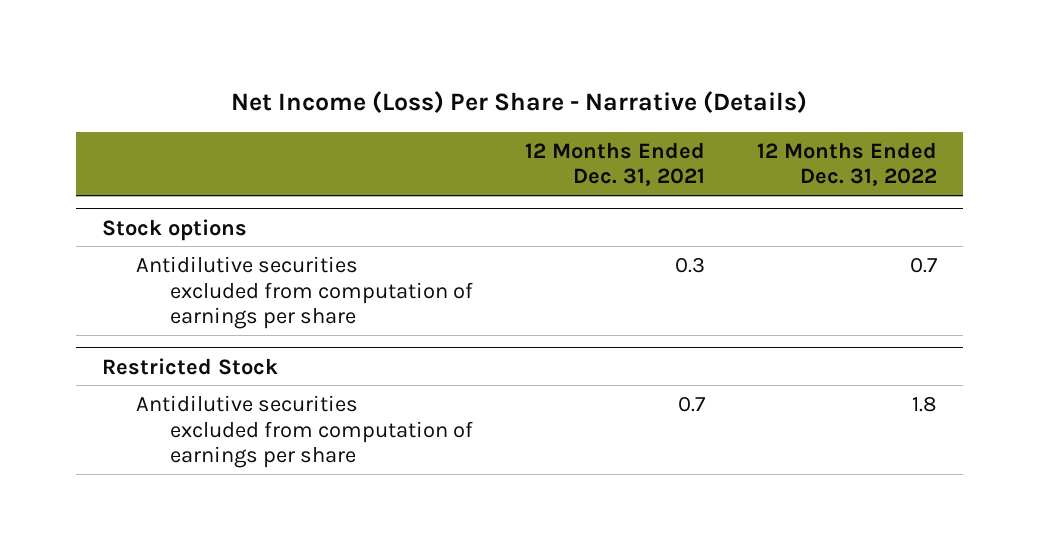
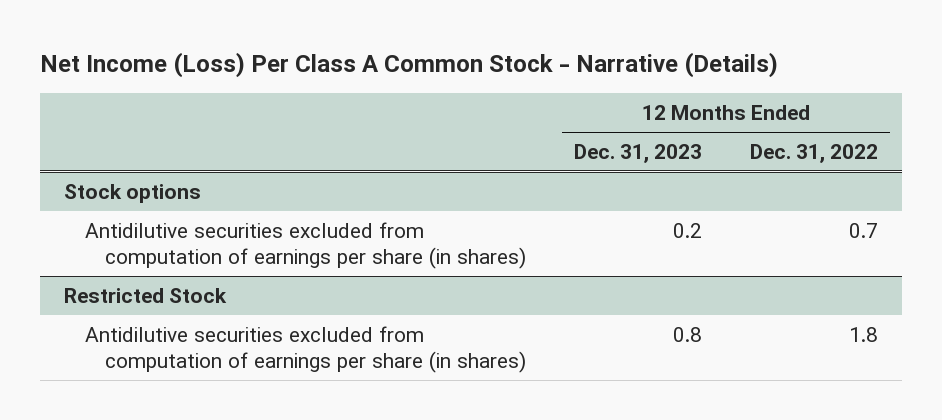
[231,90,808,113] Net Income (Loss) Per Share - Narrative (Details) -> [39,52,778,79] Net Income (Loss) Per Class A Common Stock - Narrative (Details)
[524,141,705,187] 12 Months Ended Dec. 31, 2021 -> none
none -> [574,144,703,164] Dec. 31, 2023
[135,255,473,330] Antidilutive securities excluded from computation of earnings per share -> [84,221,527,270] Antidilutive securities excluded from computation of earnings per share (in shares)
[135,394,473,469] Antidilutive securities excluded from computation of earnings per share -> [84,325,527,374] Antidilutive securities excluded from computation of earnings per share (in shares)

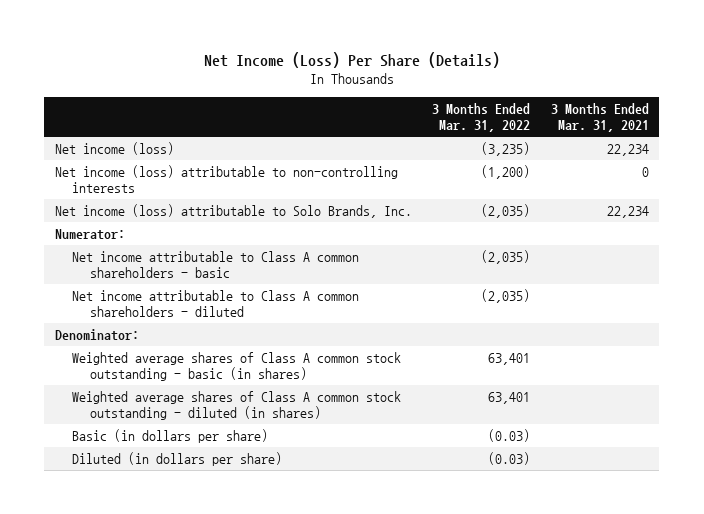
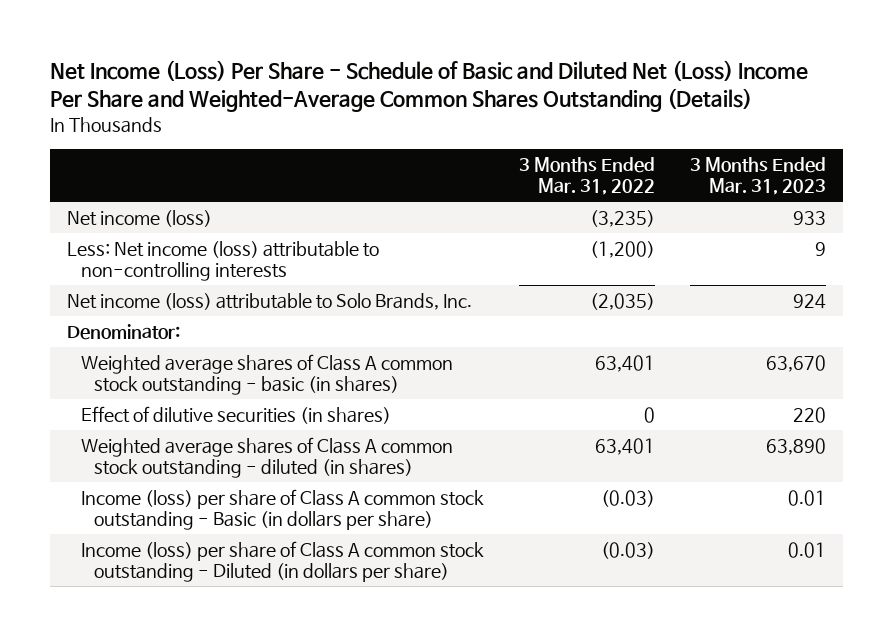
[203,52,500,69] Net Income (Loss) Per Share (Details) -> [49,59,808,113] Net Income (Loss) Per Share - Schedule of Basic and Diluted Net (Loss) Income Per Share and Weighted-Average Common Shares Outstanding (Details)
[551,102,650,132] 3 Months Ended Mar. 31, 2021 -> none
none -> [689,156,826,196] 3 Months Ended Mar. 31, 2023
[54,164,398,193] Net income (loss) attributable to non-controlling interests -> [67,241,380,282] Less: Net income (loss) attributable to non-controlling interests
[54,228,125,240] Numerator: -> none
[72,250,360,278] Net income attributable to Class A common shareholders - basic -> none
[72,289,360,317] Net income attributable to Class A common shareholders - diluted -> none
none -> [80,406,391,425] Effect of dilutive securities (in shares)
[72,428,269,443] Basic (in dollars per share) -> [80,489,484,531] Income (loss) per share of Class A common stock outstanding - Basic (in dollars per share)
[72,451,283,466] Diluted (in dollars per share) -> [80,541,484,583] Income (loss) per share of Class A common stock outstanding - Diluted (in dollars per share)

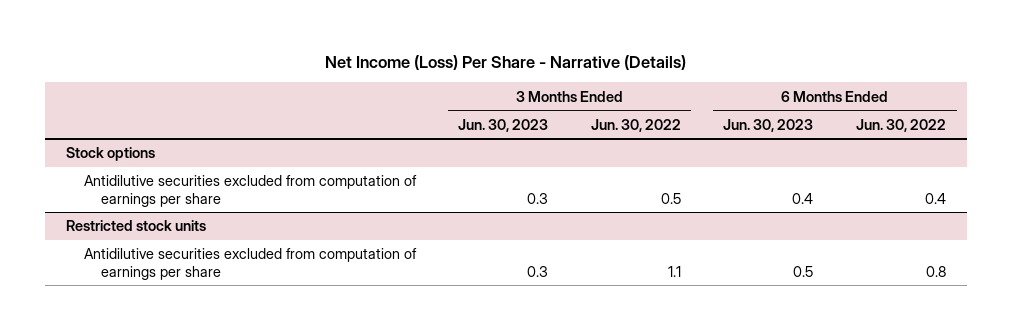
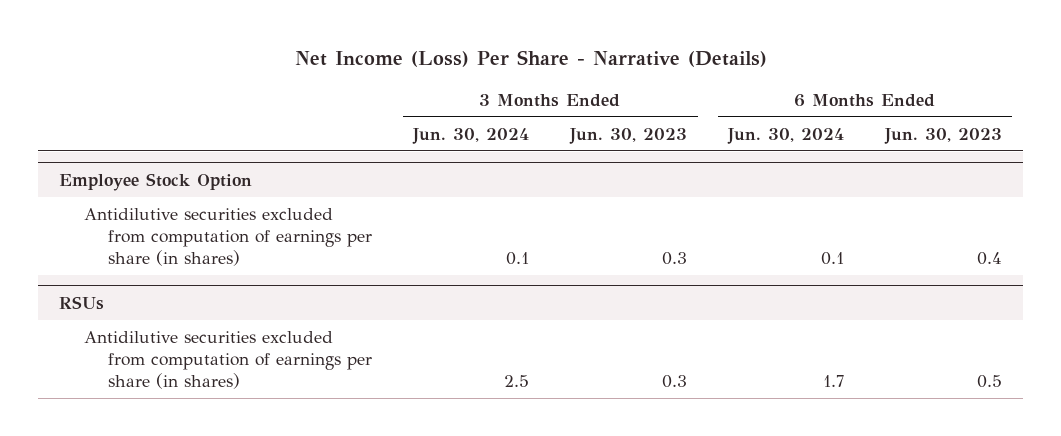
[590,118,681,132] Jun. 30, 2022 -> none
[856,118,947,132] Jun. 30, 2022 -> none
none -> [412,127,530,144] Jun. 30, 2024
none -> [727,127,845,144] Jun. 30, 2024
[66,147,156,162] Stock options -> [58,172,252,191] Employee Stock Option
[83,175,417,207] Antidilutive securities excluded from computation of earnings per share -> [83,207,373,266] Antidilutive securities excluded from computation of earnings per share (in shares)
[66,220,207,232] Restricted stock units -> [58,295,104,310] RSUs
[83,248,417,280] Antidilutive securities excluded from computation of earnings per share -> [83,330,373,389] Antidilutive securities excluded from computation of earnings per share (in shares)

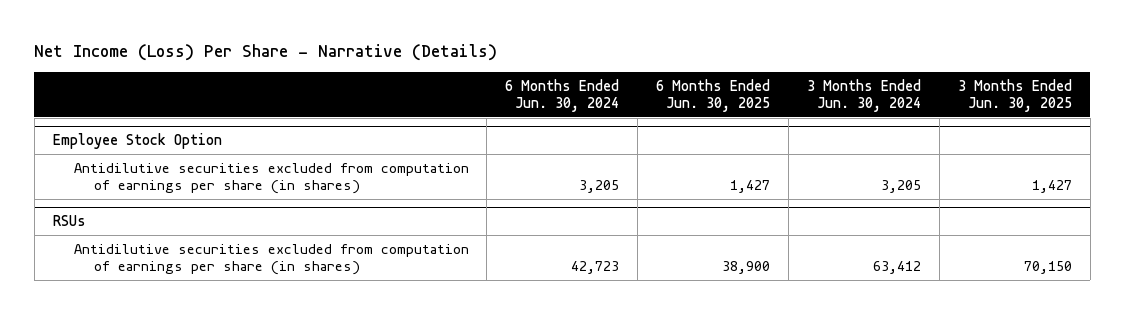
[569,127,688,144] Jun. 30, 2023 -> none
[884,127,1003,144] Jun. 30, 2023 -> none
none -> [656,78,771,113] 6 Months Ended Jun. 30, 2025
none -> [957,78,1072,113] 3 Months Ended Jun. 30, 2025
[506,251,530,265] 0.1 -> [880,180,921,194] 3,205
[821,251,845,265] 0.1 -> [579,180,620,194] 3,205
[504,374,530,387] 2.5 -> [872,261,921,275] 63,412
[823,374,845,387] 1.7 -> [571,261,620,275] 42,723

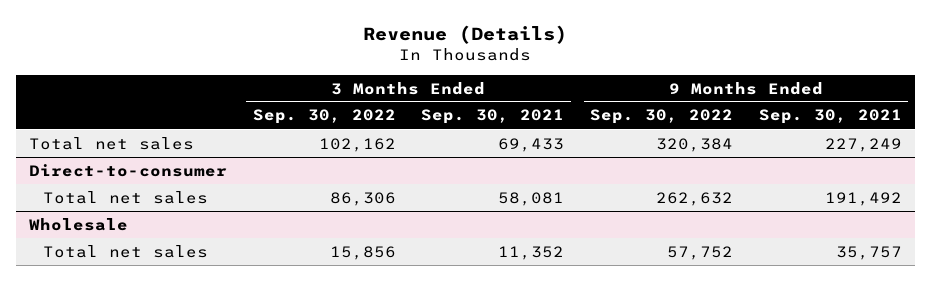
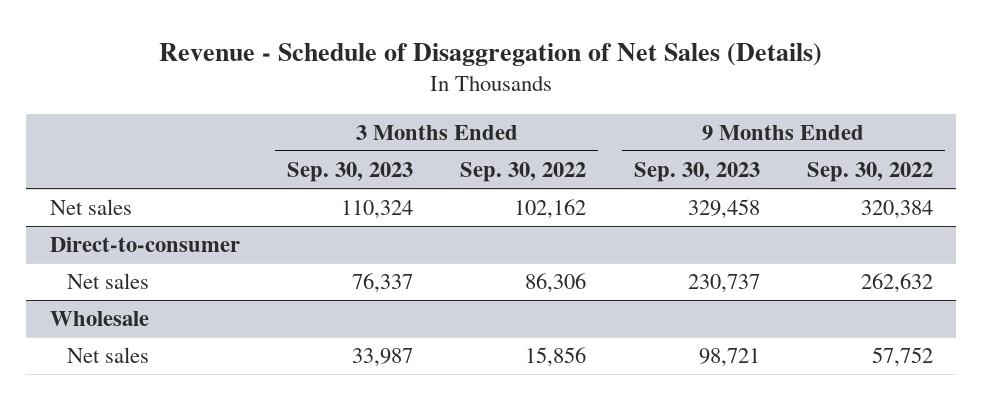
[363,24,568,44] Revenue (Details) -> [159,43,823,67] Revenue - Schedule of Disaggregation of Net Sales (Details)
[421,109,565,125] Sep. 30, 2021 -> none
[758,109,902,125] Sep. 30, 2021 -> none
none -> [287,161,414,182] Sep. 30, 2023
none -> [633,161,760,182] Sep. 30, 2023
[28,136,194,150] Total net sales -> [49,198,132,215] Net sales
[42,190,208,204] Total net sales -> [67,272,150,289] Net sales
[42,244,208,258] Total net sales -> [67,346,150,363] Net sales

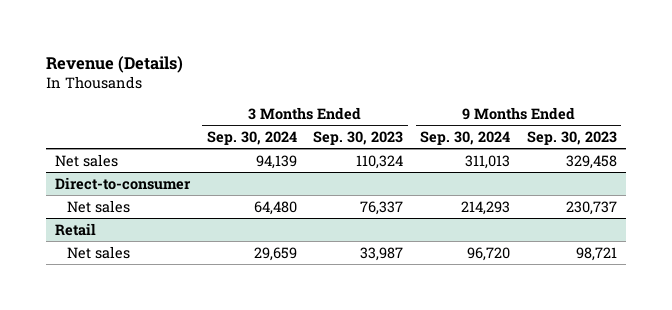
[159,43,823,67] Revenue - Schedule of Disaggregation of Net Sales (Details) -> [46,55,184,73] Revenue (Details)
[460,161,587,182] Sep. 30, 2022 -> none
[806,161,933,182] Sep. 30, 2022 -> none
none -> [206,130,297,145] Sep. 30, 2024
none -> [420,130,511,145] Sep. 30, 2024
[49,310,149,326] Wholesale -> [54,222,96,236] Retail

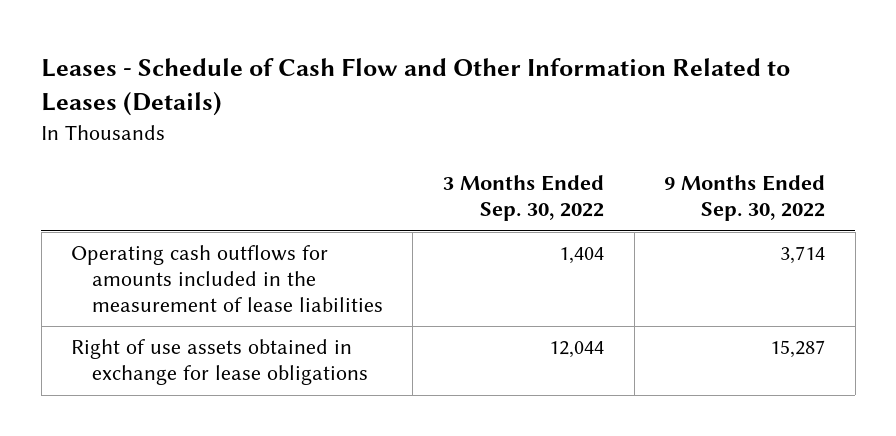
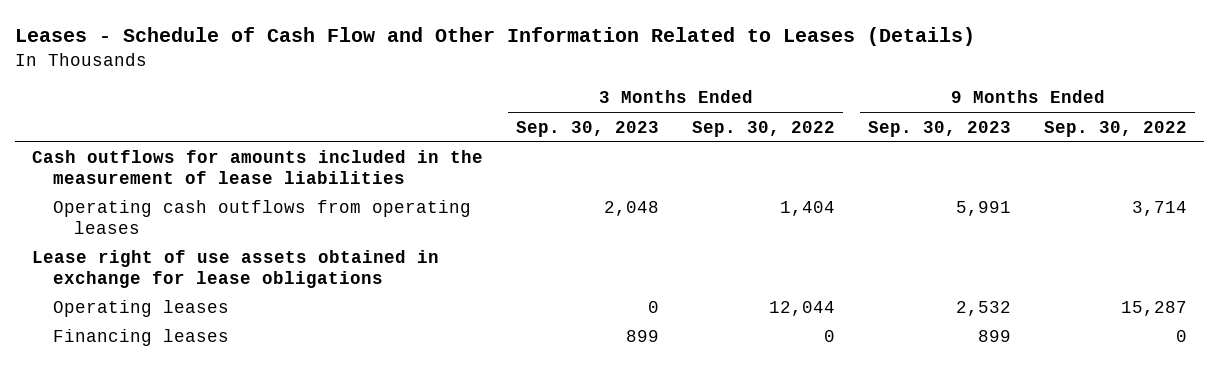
none -> [516,120,660,137] Sep. 30, 2023
none -> [868,120,1012,137] Sep. 30, 2023
none -> [31,150,483,184] Cash outflows for amounts included in the measurement of lease liabilities
[71,245,383,313] Operating cash outflows for amounts included in the measurement of lease liabilities -> [52,200,471,234] Operating cash outflows from operating leases
none -> [31,250,439,288] Lease right of use assets obtained in exchange for lease obligations
[71,339,368,386] Right of use assets obtained in exchange for lease obligations -> [52,300,229,318] Operating leases
none -> [52,329,229,347] Financing leases

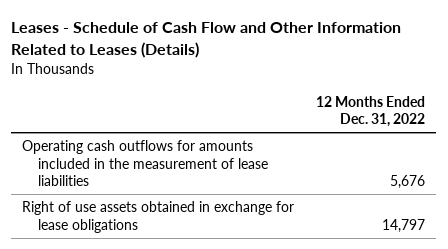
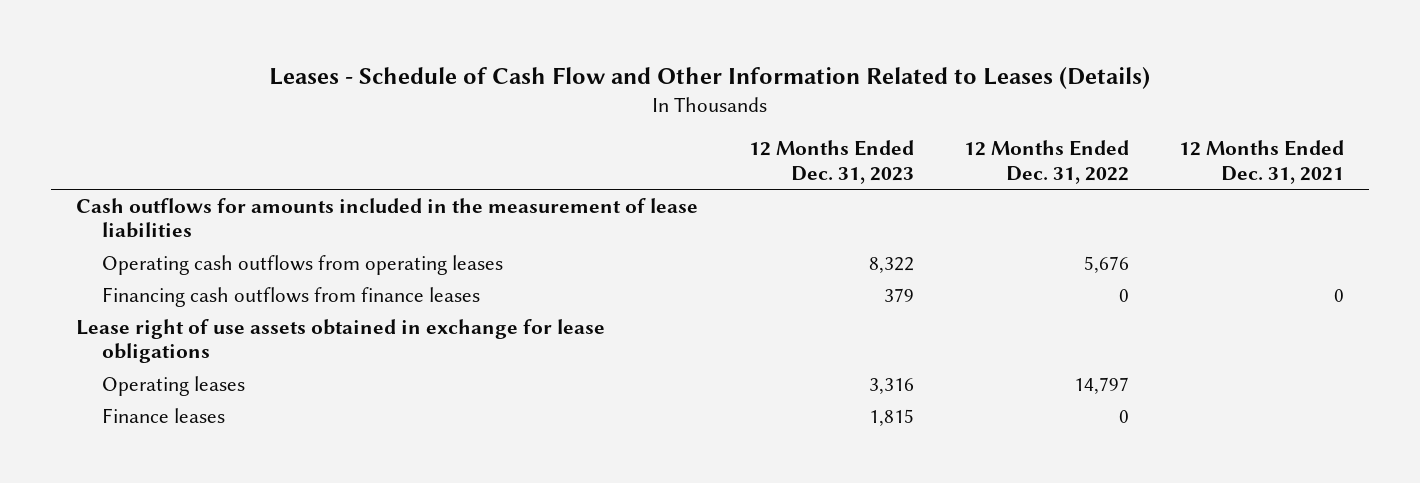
none -> [748,140,914,185] 12 Months Ended Dec. 31, 2023
none -> [1178,140,1344,185] 12 Months Ended Dec. 31, 2021
none -> [76,197,699,239] Cash outflows for amounts included in the measurement of lease liabilities
[22,140,268,187] Operating cash outflows for amounts included in the measurement of lease liabilities -> [102,254,504,275] Operating cash outflows from operating leases
none -> [102,286,481,307] Financing cash outflows from finance leases
none -> [76,318,606,364] Lease right of use assets obtained in exchange for lease obligations
[22,201,295,233] Right of use assets obtained in exchange for lease obligations -> [102,375,246,396] Operating leases
none -> [102,407,226,423] Finance leases

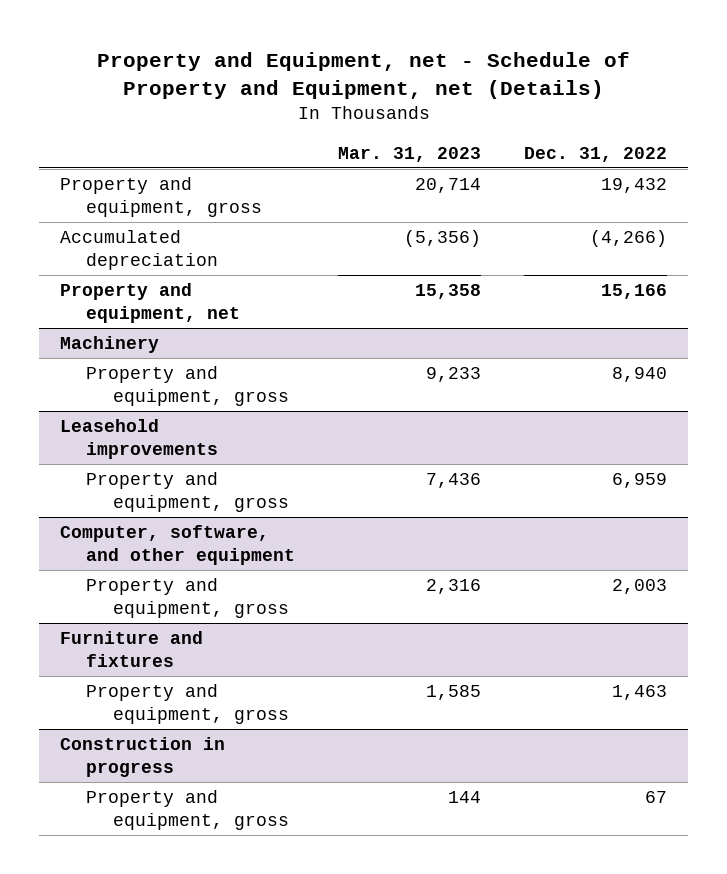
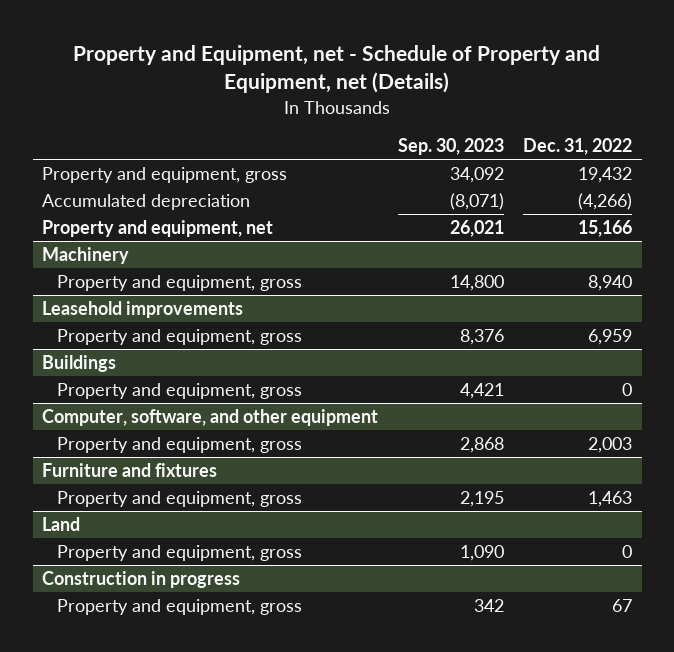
[338,146,482,162] Mar. 31, 2023 -> none
none -> [397,138,504,156] Sep. 30, 2023
none -> [42,355,117,373] Buildings
none -> [56,383,302,400] Property and equipment, gross
none -> [42,517,81,532] Land
none -> [56,545,302,562] Property and equipment, gross

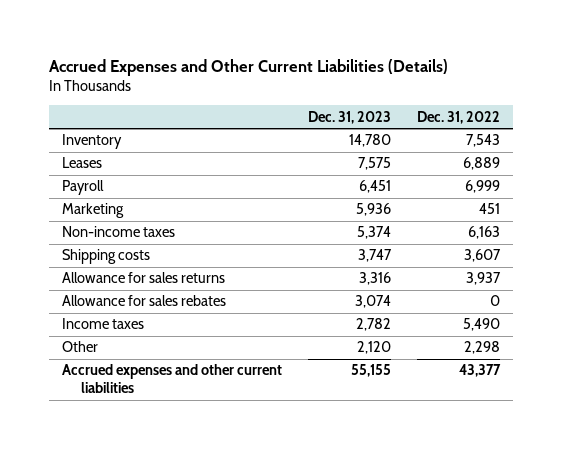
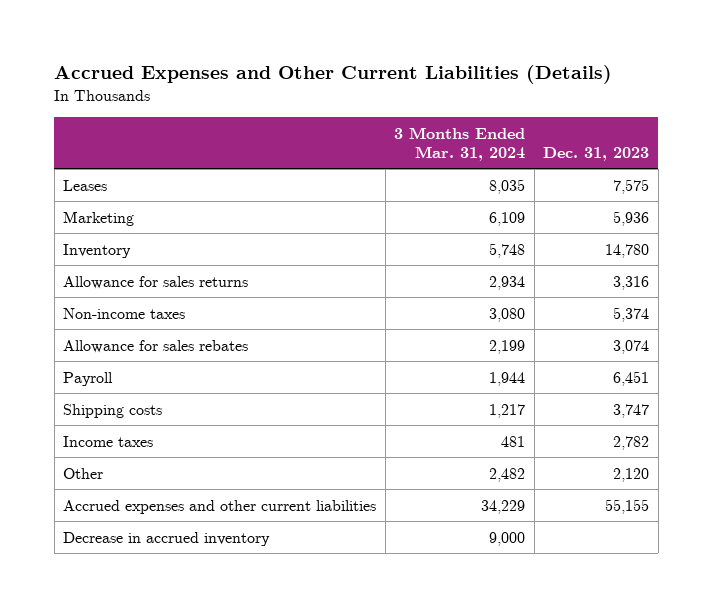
[416,110,500,124] Dec. 31, 2022 -> none
none -> [394,126,526,161] 3 Months Ended Mar. 31, 2024
[62,134,123,150] Inventory -> [63,243,132,258] Inventory
[62,226,176,238] Non-income taxes -> [63,307,186,319] Non-income taxes
[62,180,105,196] Payroll -> [63,371,114,386] Payroll
[62,249,151,265] Shipping costs -> [63,403,163,418] Shipping costs
none -> [63,531,271,546] Decrease in accrued inventory

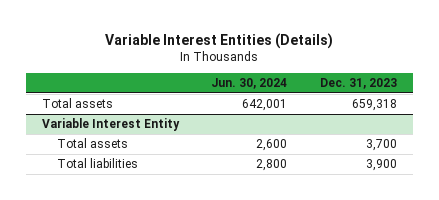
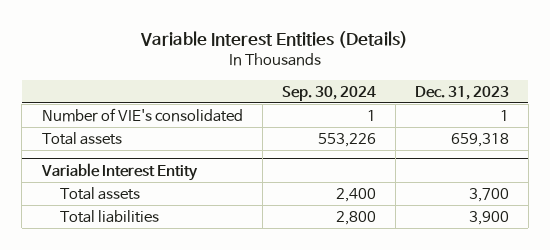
[211,78,288,90] Jun. 30, 2024 -> none
none -> [281,85,376,101] Sep. 30, 2024
none -> [41,107,243,122] Number of VIE's consolidated

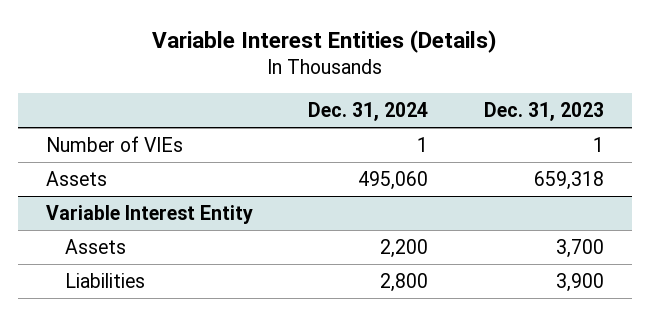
[281,85,376,101] Sep. 30, 2024 -> none
none -> [308,102,429,122] Dec. 31, 2024
[41,107,243,122] Number of VIE's consolidated -> [45,135,183,152] Number of VIEs
[41,131,122,145] Total assets -> [45,170,107,186] Assets
[60,186,141,200] Total assets -> [64,238,126,254] Assets
[60,209,160,223] Total liabilities -> [64,272,145,288] Liabilities

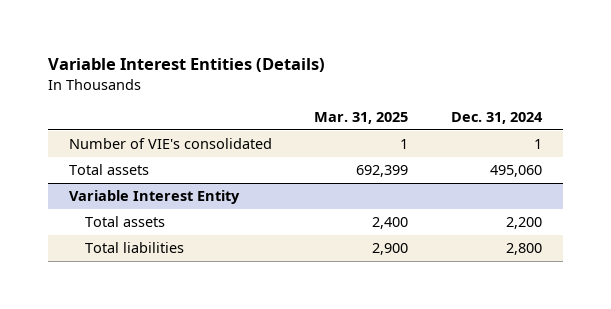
[483,102,604,122] Dec. 31, 2023 -> none
none -> [314,112,409,125] Mar. 31, 2025
[45,135,183,152] Number of VIEs -> [69,138,273,150] Number of VIE's consolidated
[45,170,107,186] Assets -> [69,164,150,176] Total assets
[64,238,126,254] Assets -> [85,216,166,228] Total assets
[64,272,145,288] Liabilities -> [85,242,185,254] Total liabilities

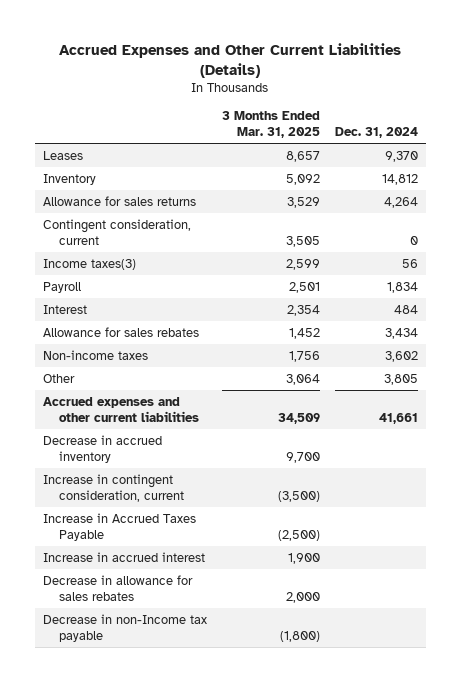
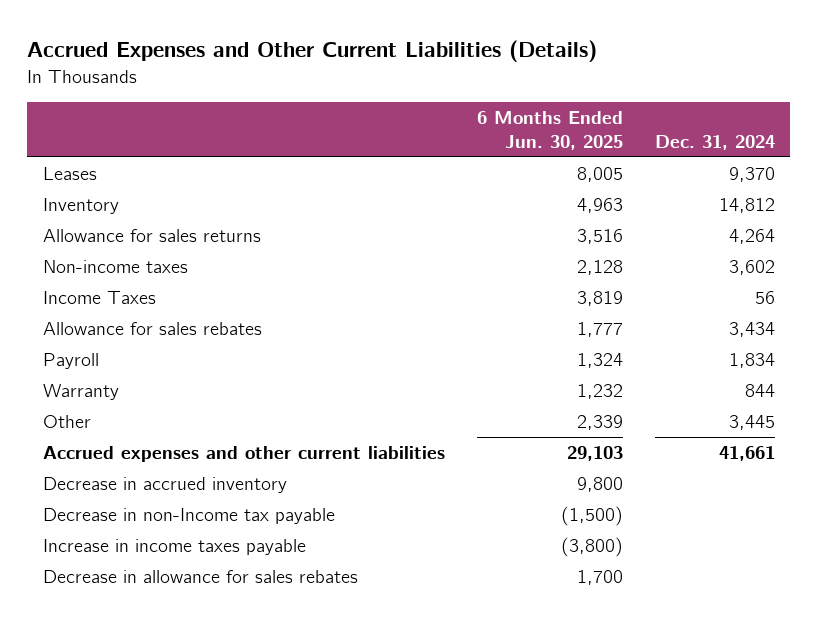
[221,111,320,139] 3 Months Ended Mar. 31, 2025 -> none
none -> [476,111,623,150] 6 Months Ended Jun. 30, 2025
[42,218,191,245] Contingent consideration, current -> none
[42,258,136,270] Income taxes(3) -> none
[42,304,87,314] Interest -> none
none -> [43,291,157,305] Income Taxes
[42,326,199,337] Allowance for sales rebates -> [43,322,263,336] Allowance for sales rebates
[42,281,81,293] Payroll -> [43,353,100,370] Payroll
none -> [43,384,120,401] Warranty
[384,373,419,385] 3,805 -> [728,415,775,431] 3,445
[42,473,185,502] Increase in contingent consideration, current -> none
[42,512,196,541] Increase in Accrued Taxes Payable -> none
[42,551,205,562] Increase in accrued interest -> none
none -> [43,539,307,556] Increase in income taxes payable
[42,574,193,601] Decrease in allowance for sales rebates -> [43,570,359,584] Decrease in allowance for sales rebates

